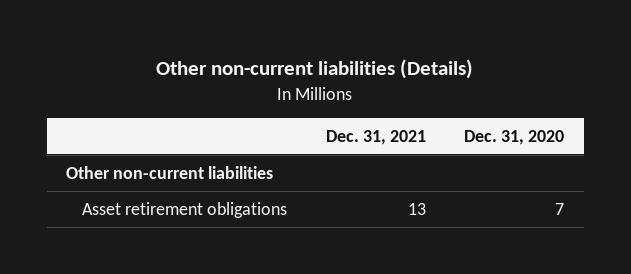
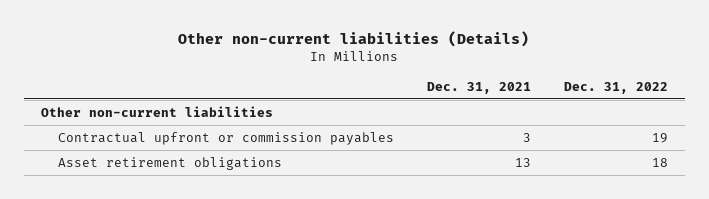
[464,129,565,145] Dec. 31, 2020 -> none
none -> [564,81,669,94] Dec. 31, 2022
none -> [58,131,395,145] Contractual upfront or commission payables

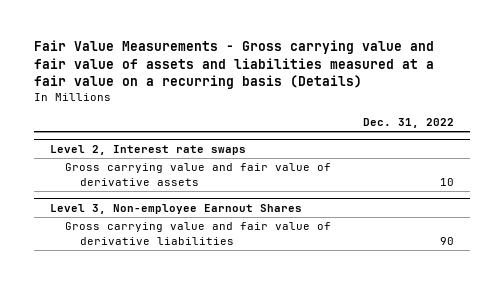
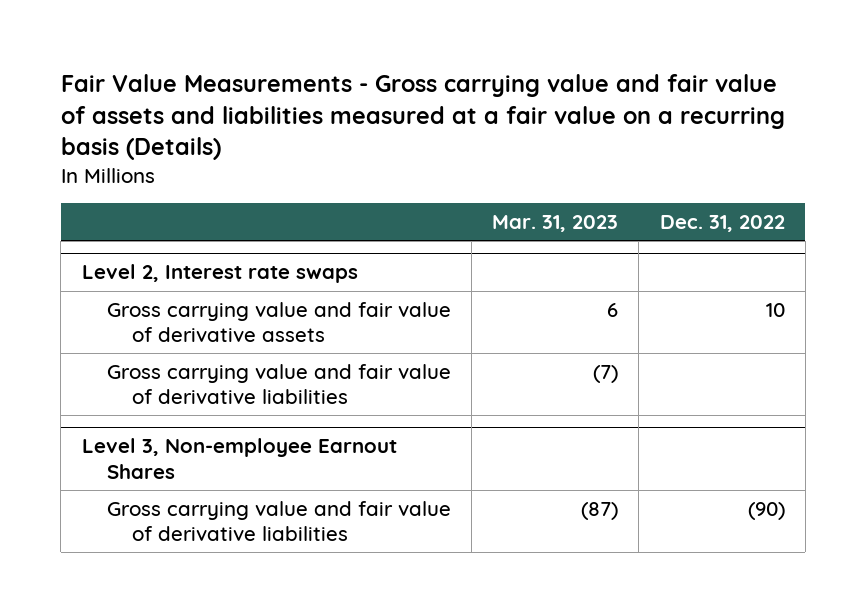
none -> [492,214,619,232] Mar. 31, 2023
none -> [106,363,451,405] Gross carrying value and fair value of derivative liabilities
[440,236,455,245] 90 -> [747,501,785,520] (90)

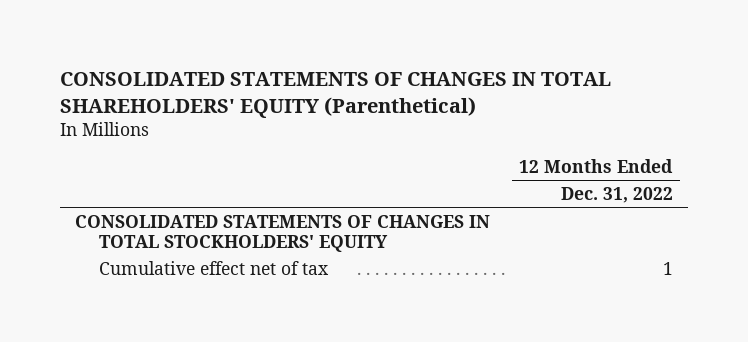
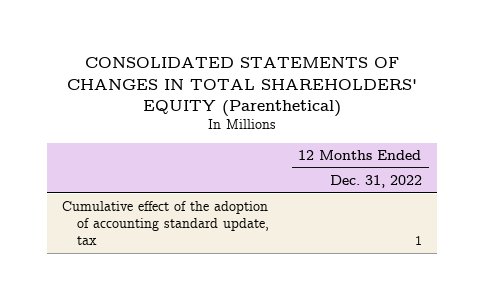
[74,214,490,252] CONSOLIDATED STATEMENTS OF CHANGES IN TOTAL STOCKHOLDERS' EQUITY -> none
[99,260,330,275] Cumulative effect net of tax -> [62,201,270,245] Cumulative effect of the adoption of accounting standard update, tax

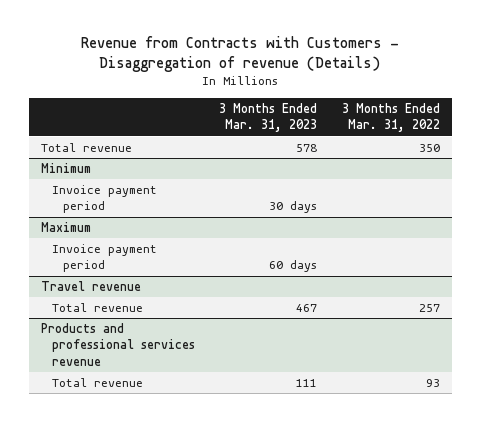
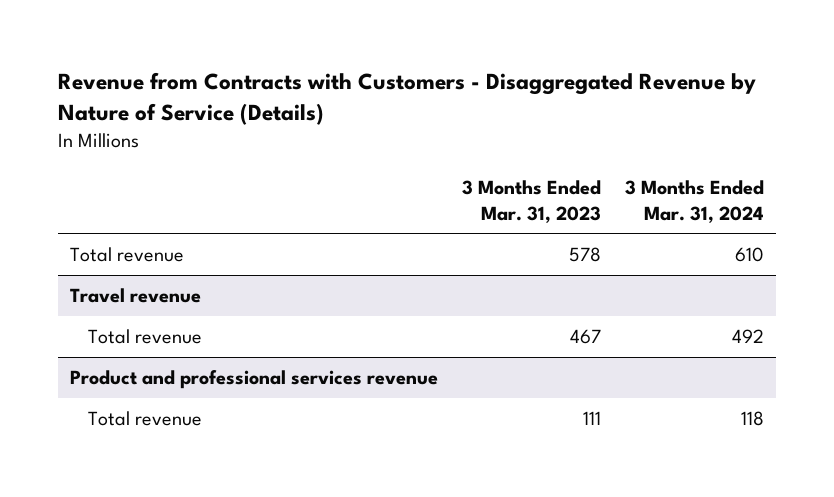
[81,36,400,73] Revenue from Contracts with Customers - Disaggregation of revenue (Details) -> [58,72,757,126] Revenue from Contracts with Customers - Disaggregated Revenue by Nature of Service (Details)
[341,103,440,133] 3 Months Ended Mar. 31, 2022 -> none
none -> [625,179,765,223] 3 Months Ended Mar. 31, 2024
[40,163,91,174] Minimum -> none
[52,185,158,214] Invoice payment period -> none
[40,222,91,233] Maximum -> none
[52,244,158,273] Invoice payment period -> none
[40,323,196,366] Products and professional services revenue -> [70,369,439,389] Product and professional services revenue

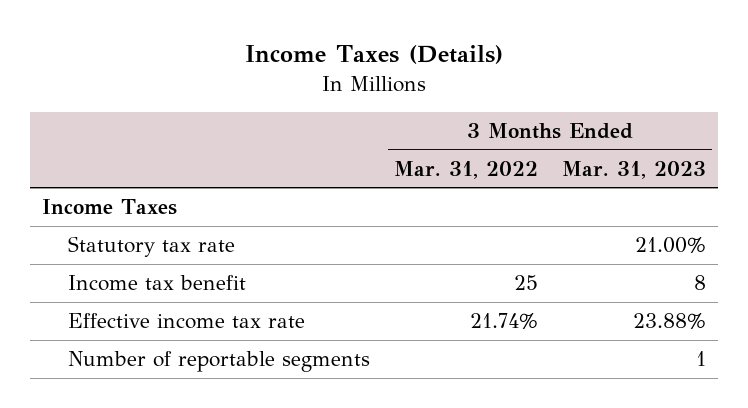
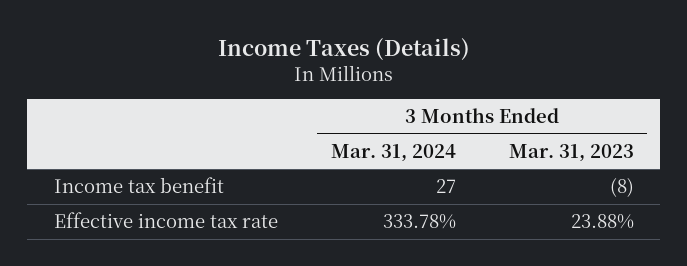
[393,160,538,179] Mar. 31, 2022 -> none
none -> [330,143,456,162] Mar. 31, 2024
[41,199,177,216] Income Taxes -> none
[68,236,236,258] Statutory tax rate -> none
[693,275,706,291] 8 -> [609,177,634,198] (8)
[68,351,371,373] Number of reportable segments -> none

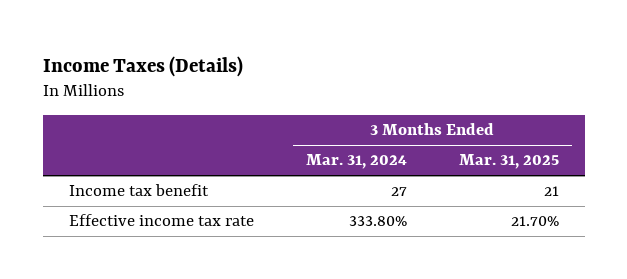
[508,143,634,162] Mar. 31, 2023 -> none
none -> [458,154,559,170] Mar. 31, 2025
[382,214,456,230] 333.78% -> [348,216,407,227] 333.80%

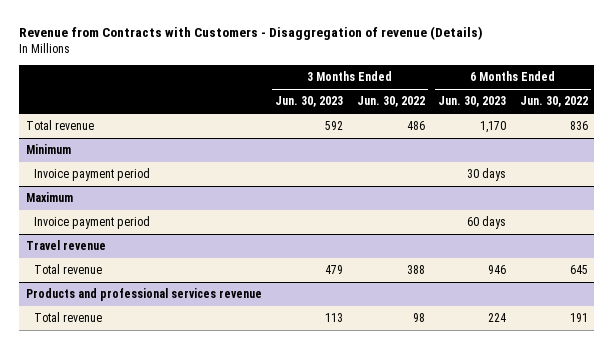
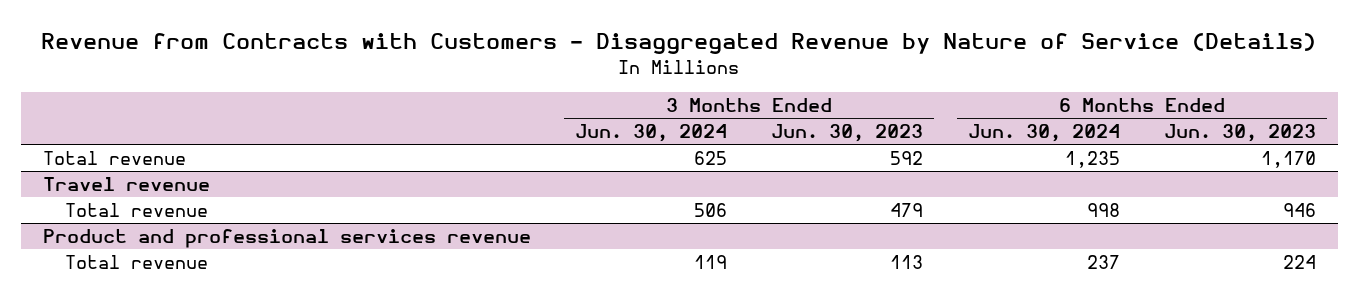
[18,26,483,41] Revenue from Contracts with Customers - Disaggregation of revenue (Details) -> [41,33,1317,55] Revenue from Contracts with Customers - Disaggregated Revenue by Nature of Service (Details)
[356,96,425,108] Jun. 30, 2022 -> none
[519,96,588,108] Jun. 30, 2022 -> none
none -> [575,124,728,143] Jun. 30, 2024
none -> [967,124,1120,143] Jun. 30, 2024
[25,144,71,155] Minimum -> none
[34,168,151,182] Invoice payment period -> none
[25,192,73,203] Maximum -> none
[34,216,151,230] Invoice payment period -> none
[25,288,262,302] Products and professional services revenue -> [43,229,532,249] Product and professional services revenue

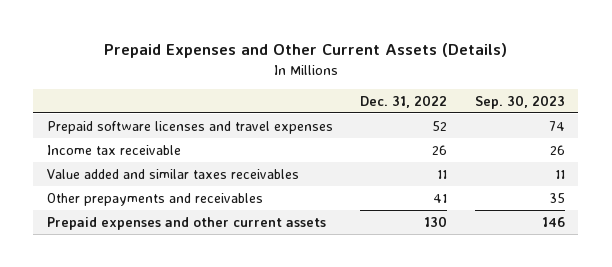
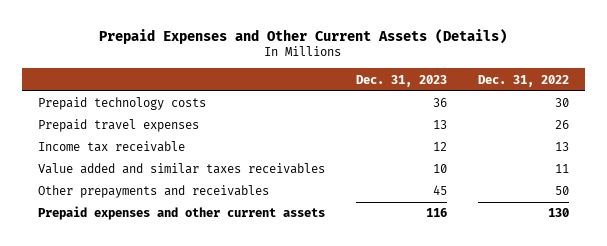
[474,94,565,109] Sep. 30, 2023 -> none
none -> [355,74,447,87] Dec. 31, 2023
none -> [37,97,206,111] Prepaid technology costs
[47,120,334,134] Prepaid software licenses and travel expenses -> [37,119,199,133] Prepaid travel expenses
[432,120,448,131] 52 -> [555,120,570,130] 26
[432,144,448,155] 26 -> [555,142,570,152] 13
[433,193,448,203] 41 -> [555,186,570,196] 50

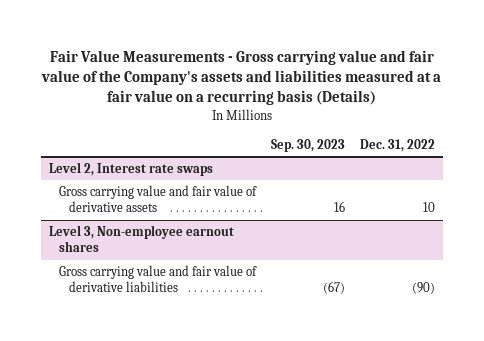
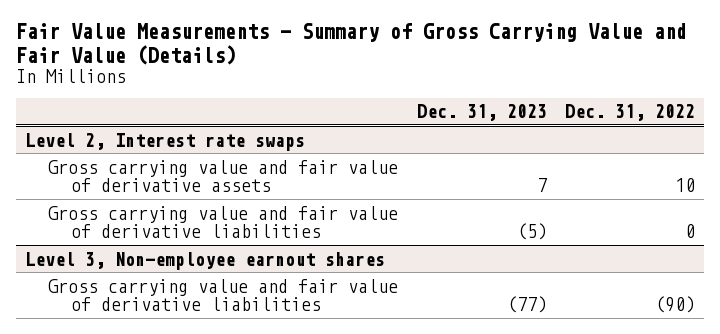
[41,49,442,106] Fair Value Measurements - Gross carrying value and fair value of the Company's assets and liabilities measured at a fair value on a recurring basis (Details) -> [16,23,688,65] Fair Value Measurements - Summary of Gross Carrying Value and Fair Value (Details)
[271,138,346,152] Sep. 30, 2023 -> none
none -> [416,104,547,122] Dec. 31, 2023
none -> [48,205,399,239] Gross carrying value and fair value of derivative liabilities

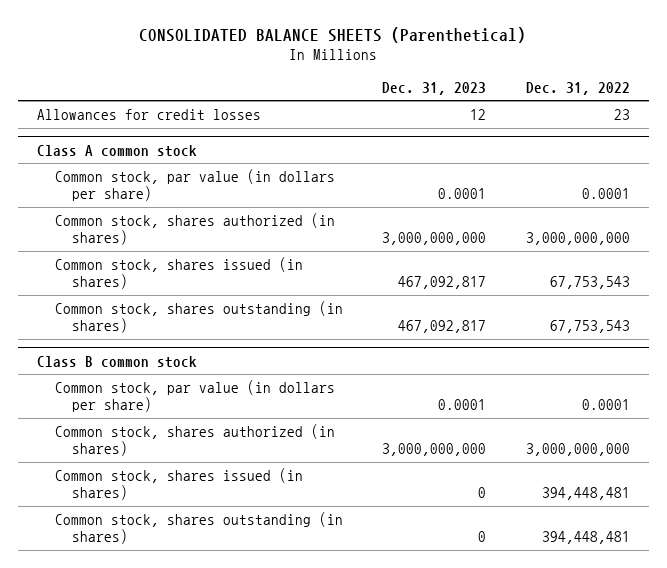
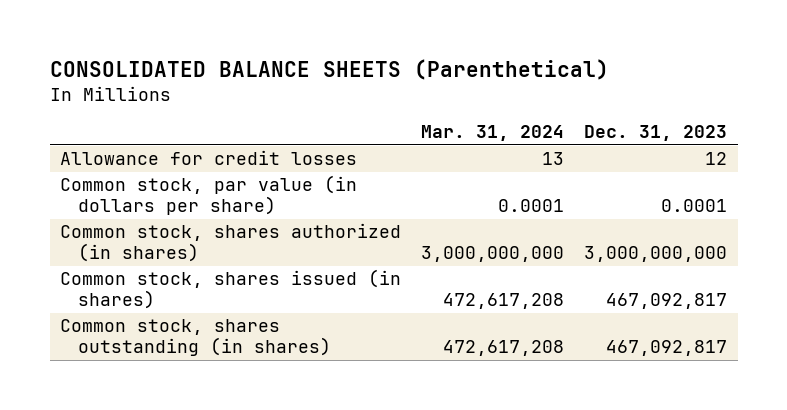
[525,81,630,95] Dec. 31, 2022 -> none
none -> [421,125,565,142] Mar. 31, 2024
[37,144,198,157] Class A common stock -> none
[37,108,262,120] Allowances for credit losses -> [59,150,357,166] Allowance for credit losses
[37,355,198,368] Class B common stock -> none
[54,379,335,413] Common stock, par value (in dollars per share) -> none
[54,423,335,457] Common stock, shares authorized (in shares) -> none
[54,467,303,501] Common stock, shares issued (in shares) -> none
[54,511,343,545] Common stock, shares outstanding (in shares) -> none

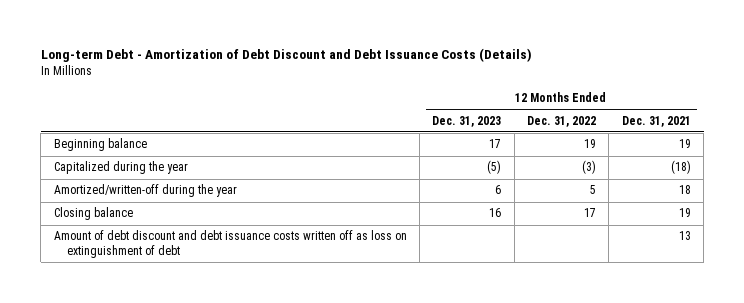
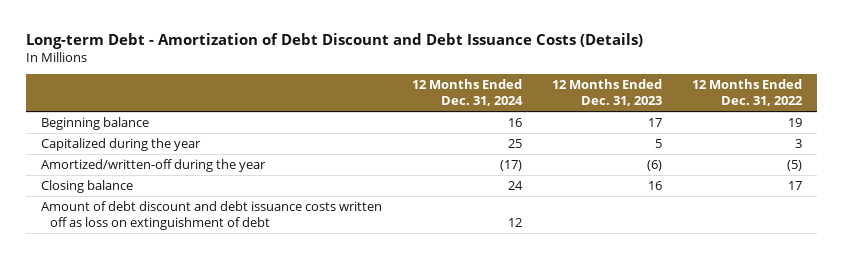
[621,115,691,127] Dec. 31, 2021 -> none
none -> [411,79,523,106] 12 Months Ended Dec. 31, 2024
[487,160,502,175] (5) -> [654,139,662,149] 5
[581,160,596,175] (3) -> [795,139,803,149] 3
[495,185,502,195] 6 -> [646,160,662,172] (6)
[589,185,596,195] 5 -> [787,160,803,172] (5)

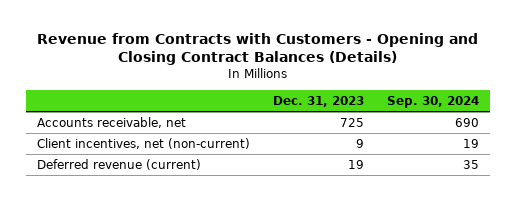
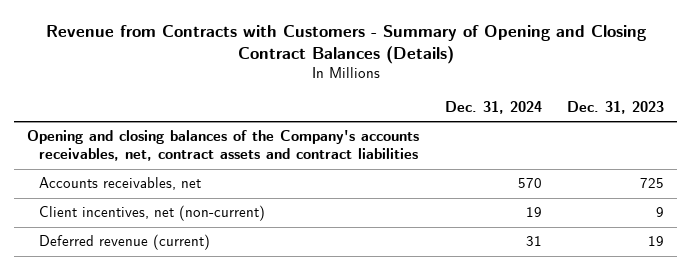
[36,33,478,66] Revenue from Contracts with Customers - Opening and Closing Contract Balances (Details) -> [45,24,647,64] Revenue from Contracts with Customers - Summary of Opening and Closing Contract Balances (Details)
[386,95,479,108] Sep. 30, 2024 -> none
none -> [444,101,542,115] Dec. 31, 2024
none -> [27,130,420,162] Opening and closing balances of the Company's accounts receivables, net, contract assets and contract liabilities
[37,116,187,128] Accounts receivable, net -> [38,177,201,191] Accounts receivables, net

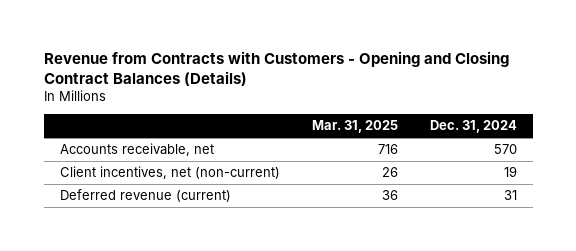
[45,24,647,64] Revenue from Contracts with Customers - Summary of Opening and Closing Contract Balances (Details) -> [43,50,509,86] Revenue from Contracts with Customers - Opening and Closing Contract Balances (Details)
[567,101,665,115] Dec. 31, 2023 -> none
none -> [311,120,398,134] Mar. 31, 2025
[27,130,420,162] Opening and closing balances of the Company's accounts receivables, net, contract assets and contract liabilities -> none
[38,177,201,191] Accounts receivables, net -> [59,143,214,157] Accounts receivable, net

